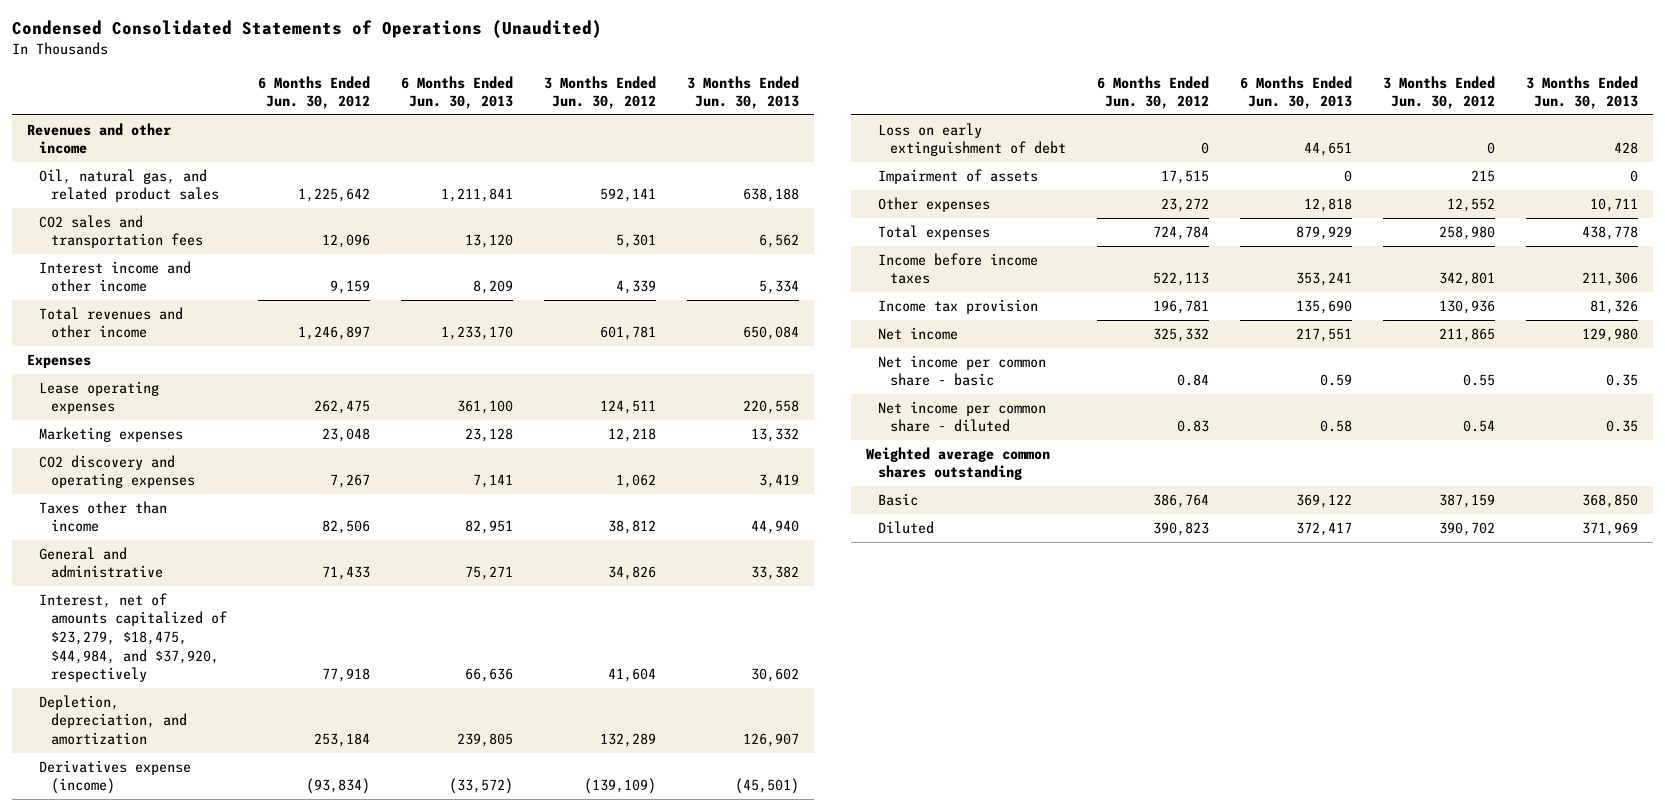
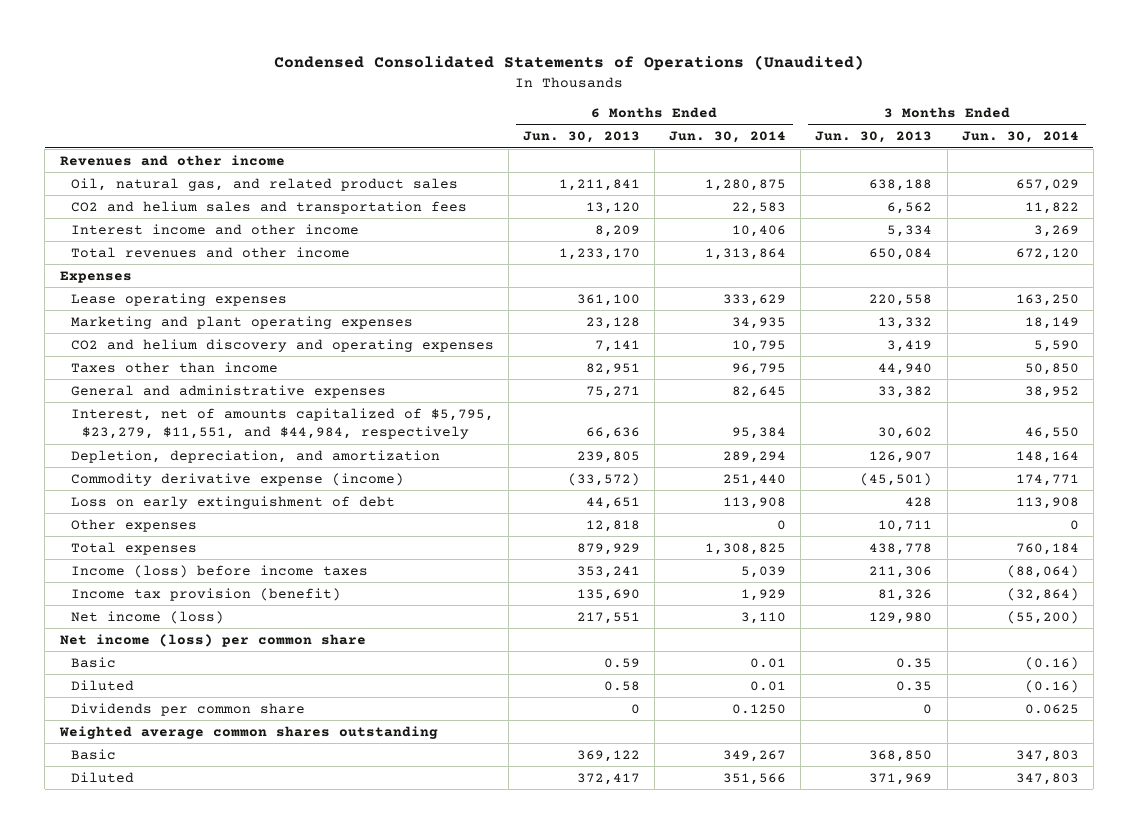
[258,75,371,110] 6 Months Ended Jun. 30, 2012 -> none
[543,75,656,110] 3 Months Ended Jun. 30, 2012 -> none
none -> [669,131,787,144] Jun. 30, 2014
none -> [961,131,1079,144] Jun. 30, 2014
[39,214,204,249] CO2 sales and transportation fees -> [70,200,467,214] CO2 and helium sales and transportation fees
[39,426,184,442] Marketing expenses -> [70,315,413,329] Marketing and plant operating expenses
[39,454,196,489] CO2 discovery and operating expenses -> [70,338,494,352] CO2 and helium discovery and operating expenses
[39,546,164,579] General and administrative -> [70,384,386,398] General and administrative expenses
[39,592,228,683] Interest, net of amounts capitalized of $23,279, $18,475, $44,984, and $37,920, respectively -> [70,407,494,440] Interest, net of amounts capitalized of $5,795, $23,279, $11,551, and $44,984, respectively
[39,759,192,795] Derivatives expense (income) -> [70,472,404,486] Commodity derivative expense (income)
[878,168,1039,184] Impairment of assets -> none
[878,252,1039,285] Income before income taxes -> [70,564,368,578] Income (loss) before income taxes
[878,298,1039,314] Income tax provision -> [70,587,341,601] Income tax provision (benefit)
[878,326,959,340] Net income -> [70,610,224,624] Net income (loss)
none -> [59,633,366,647] Net income (loss) per common share
[878,354,1047,387] Net income per common share - basic -> [70,656,116,668] Basic
[878,400,1047,433] Net income per common share - diluted -> [70,679,134,691] Diluted
none -> [70,702,305,716] Dividends per common share

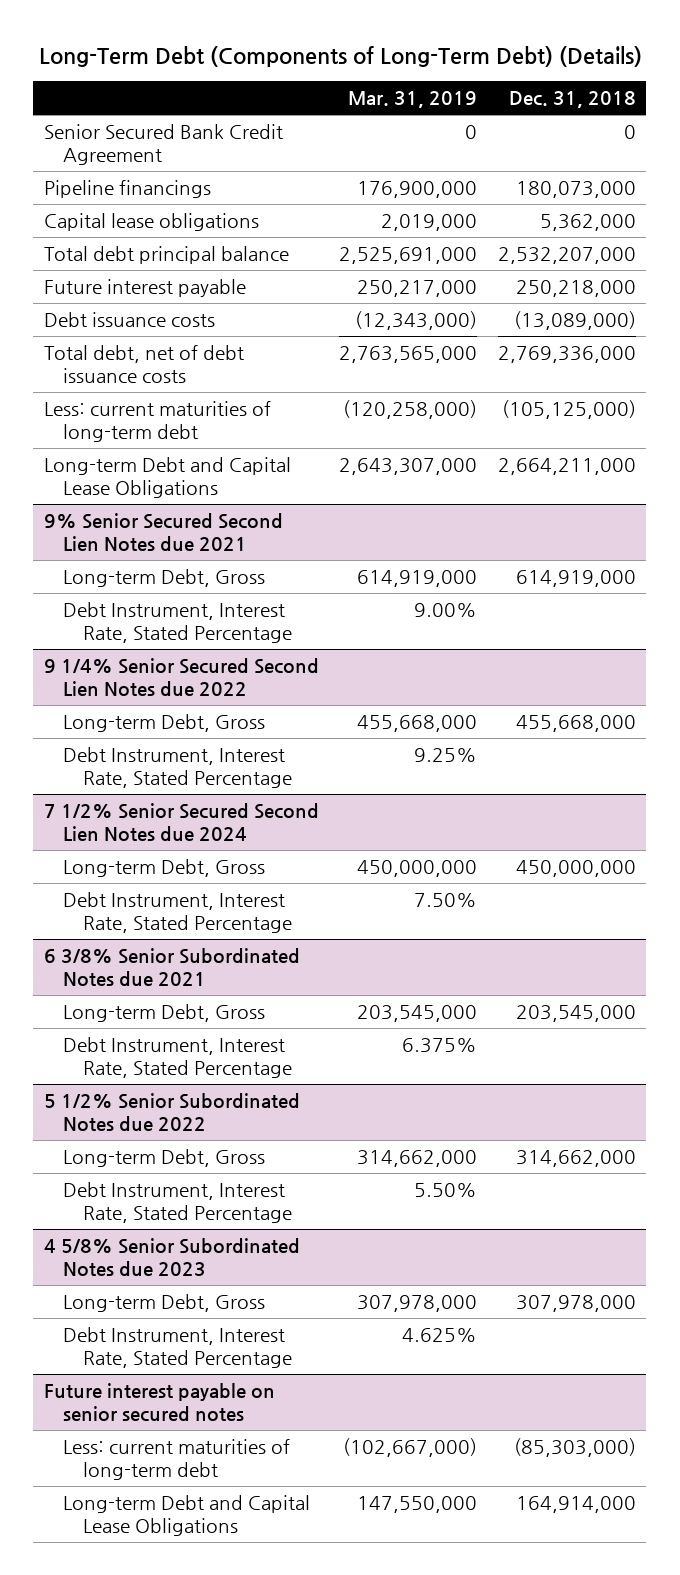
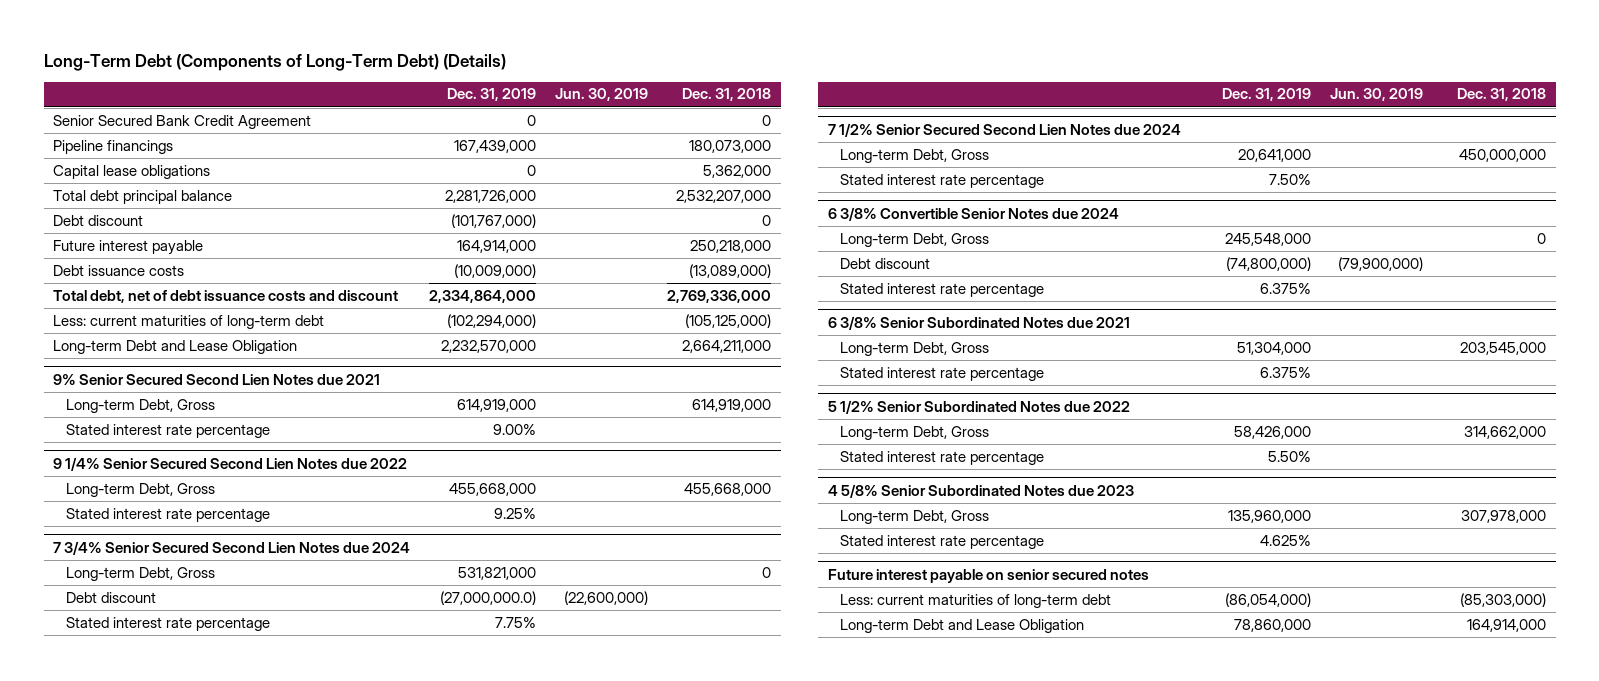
[348,91,478,109] Mar. 31, 2019 -> none
none -> [447,88,537,102] Dec. 31, 2019
none -> [555,88,649,102] Jun. 30, 2019
none -> [53,214,144,226] Debt discount
[43,344,244,384] Total debt, net of debt issuance costs -> [53,289,399,303] Total debt, net of debt issuance costs and discount
[43,456,291,499] Long-term Debt and Capital Lease Obligations -> [53,339,298,354] Long-term Debt and Lease Obligation
[63,601,293,644] Debt Instrument, Interest Rate, Stated Percentage -> [65,423,270,438] Stated interest rate percentage
[63,746,293,789] Debt Instrument, Interest Rate, Stated Percentage -> [65,507,270,522] Stated interest rate percentage
none -> [53,540,411,555] 7 3/4% Senior Secured Second Lien Notes due 2024
none -> [65,566,215,581] Long-term Debt, Gross
none -> [65,591,156,603] Debt discount
none -> [65,616,270,631] Stated interest rate percentage
[63,891,293,934] Debt Instrument, Interest Rate, Stated Percentage -> [840,173,1045,188] Stated interest rate percentage
none -> [827,206,1119,221] 6 3/8% Convertible Senior Notes due 2024
none -> [840,232,990,247] Long-term Debt, Gross
none -> [840,257,931,269] Debt discount
none -> [840,282,1045,297] Stated interest rate percentage
[63,1036,293,1079] Debt Instrument, Interest Rate, Stated Percentage -> [840,366,1045,381] Stated interest rate percentage
[63,1181,293,1224] Debt Instrument, Interest Rate, Stated Percentage -> [840,450,1045,465] Stated interest rate percentage
[63,1326,293,1369] Debt Instrument, Interest Rate, Stated Percentage -> [840,534,1045,549] Stated interest rate percentage
[63,1494,311,1537] Long-term Debt and Capital Lease Obligations -> [840,618,1085,633] Long-term Debt and Lease Obligation

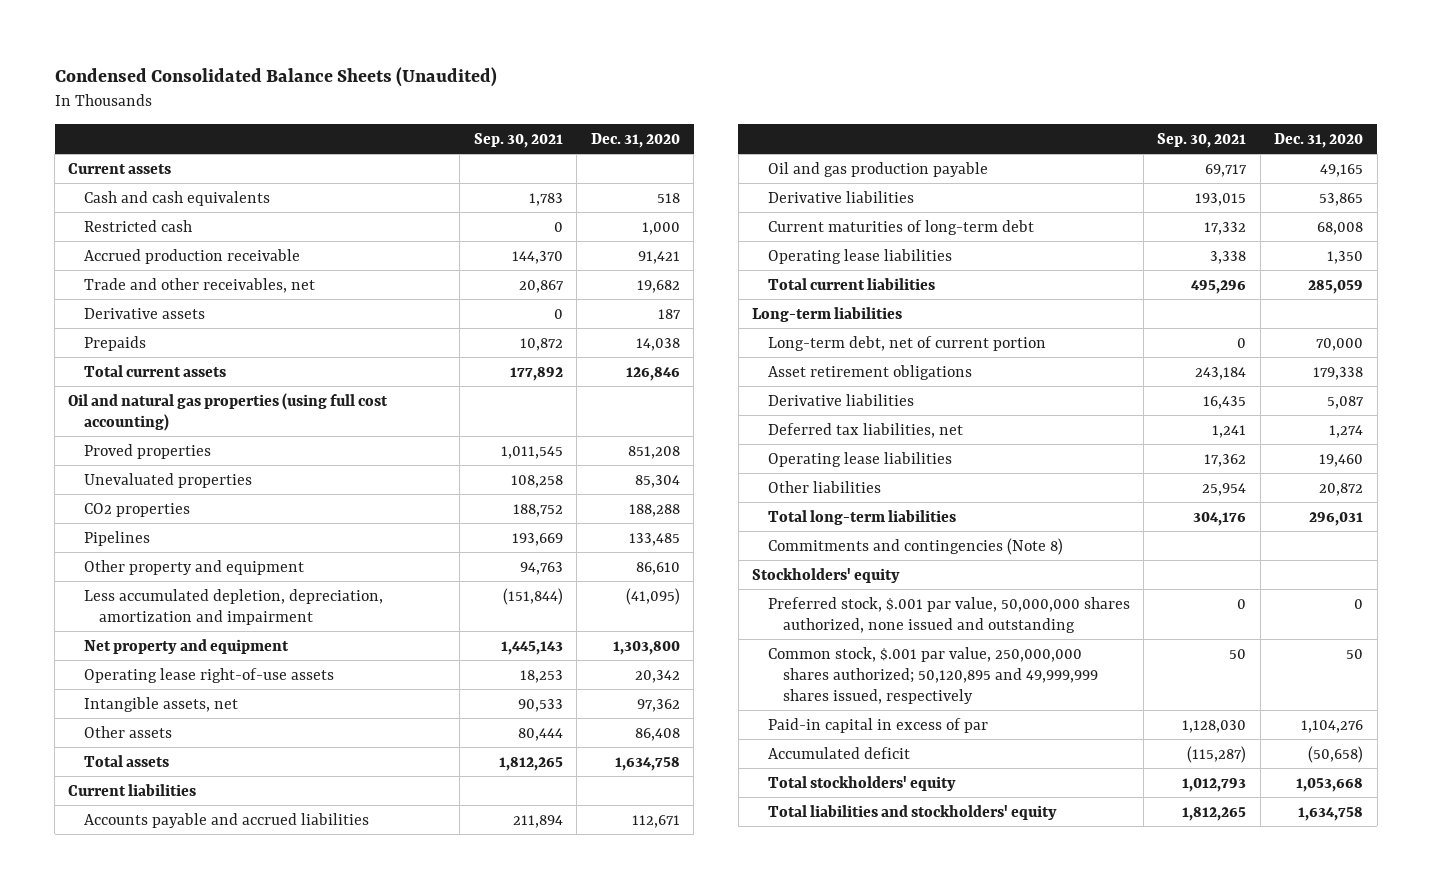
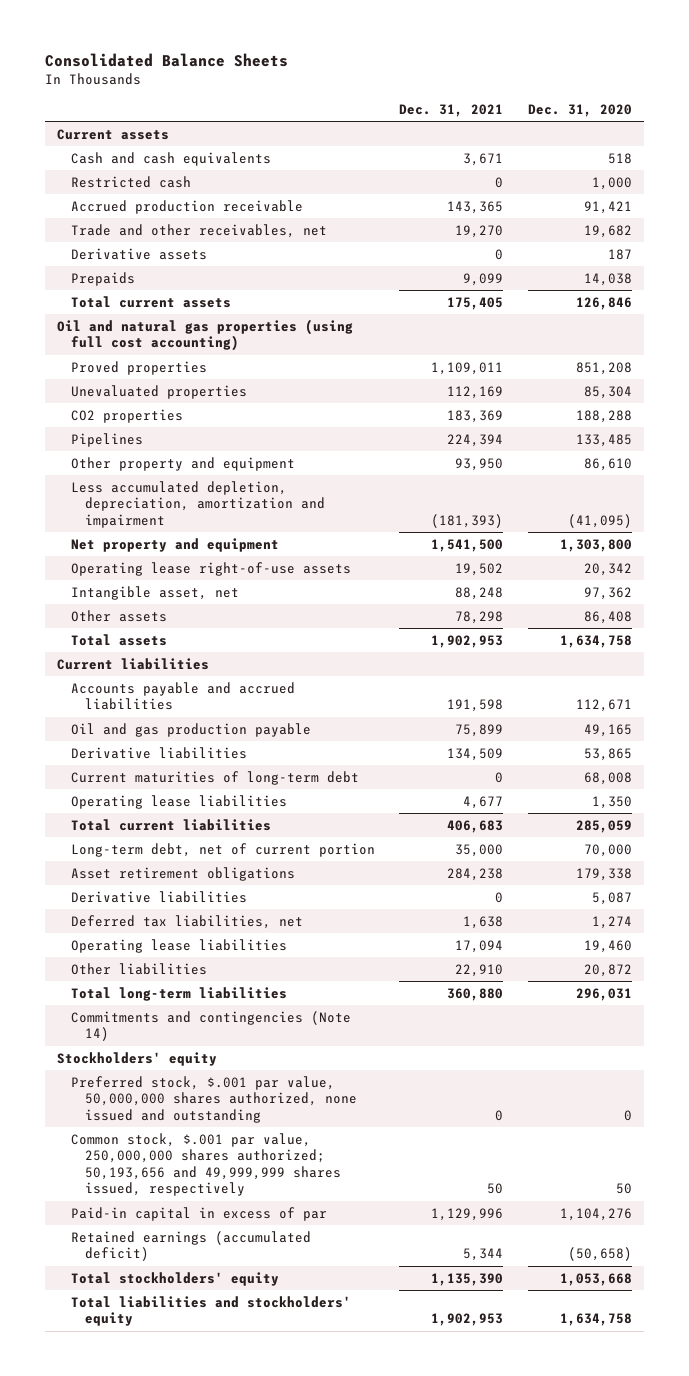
[54,67,497,88] Condensed Consolidated Balance Sheets (Unaudited) -> [44,52,288,67] Consolidated Balance Sheets
[473,132,563,148] Sep. 30, 2021 -> none
none -> [399,103,504,117] Dec. 31, 2021
[83,696,238,712] Intangible assets, net -> [71,585,240,600] Intangible asset, net
[752,306,903,322] Long-term liabilities -> none
[767,537,1063,555] Commitments and contingencies (Note 8) -> [71,1010,352,1042] Commitments and contingencies (Note 14)
[767,646,1099,704] Common stock, $.001 par value, 250,000,000 shares authorized; 50,120,895 and 49,999,999 shares issued, respectively -> [71,1132,342,1197] Common stock, $.001 par value, 250,000,000 shares authorized; 50,193,656 and 49,999,999 shares issued, respectively
[767,746,910,759] Accumulated deficit -> [71,1230,312,1262] Retained earnings (accumulated deficit)

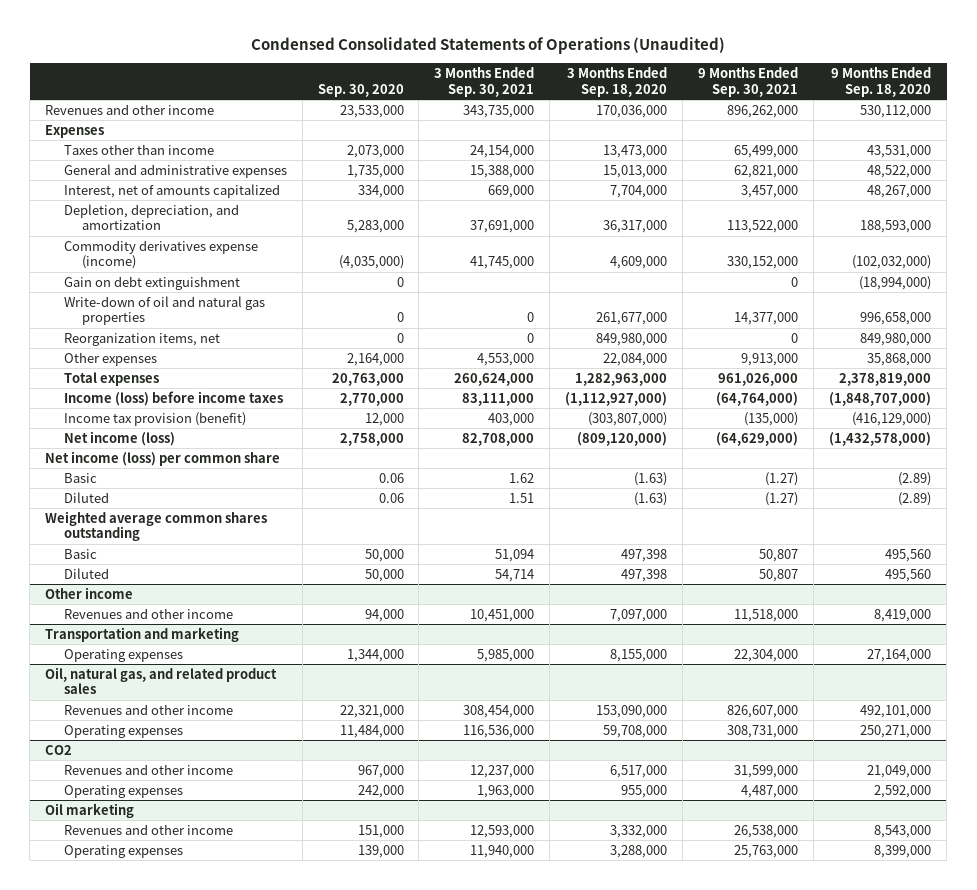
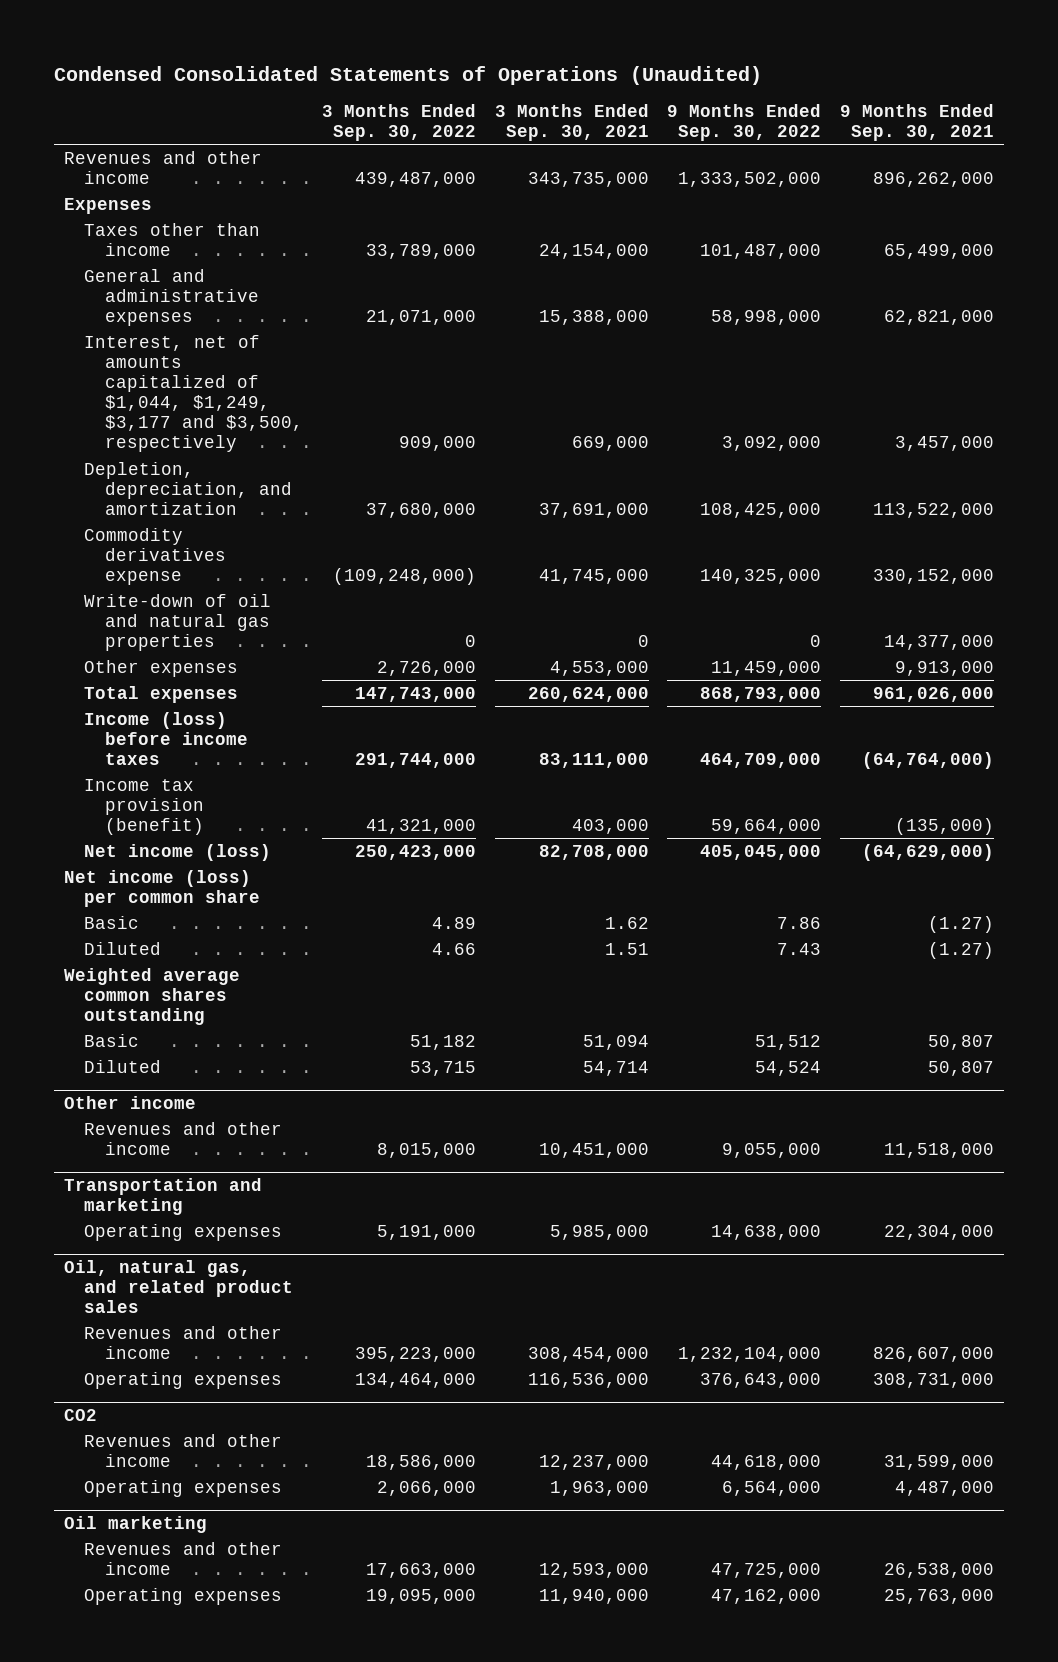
[317,83,404,97] Sep. 30, 2020 -> none
[567,67,668,97] 3 Months Ended Sep. 18, 2020 -> none
[831,67,932,97] 9 Months Ended Sep. 18, 2020 -> none
none -> [321,103,476,141] 3 Months Ended Sep. 30, 2022
none -> [667,103,822,141] 9 Months Ended Sep. 30, 2022
[63,183,280,198] Interest, net of amounts capitalized -> [84,334,304,453] Interest, net of amounts capitalized of $1,044, $1,249, $3,177 and $3,500, respectively
[63,275,240,290] Gain on debt extinguishment -> none
[63,239,258,270] Commodity derivatives expense (income) -> [84,527,227,585] Commodity derivatives expense
[63,332,220,346] Reorganization items, net -> none

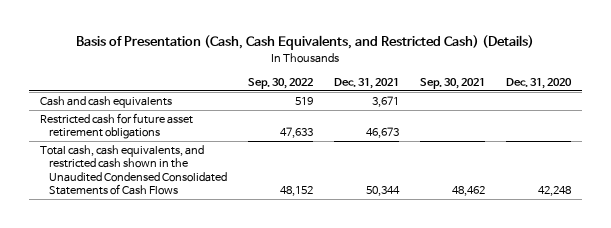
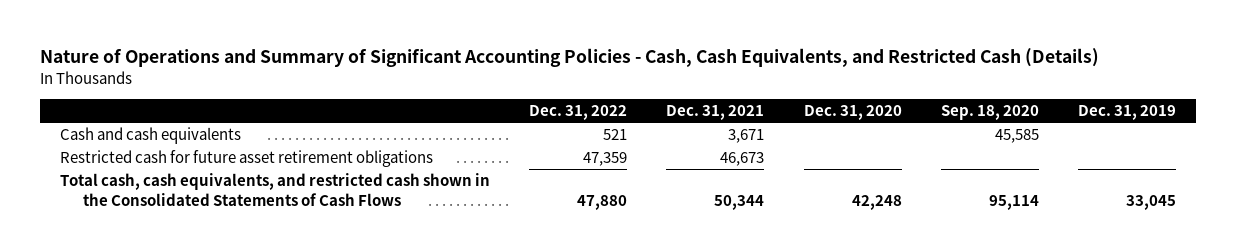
[76,35,535,51] Basis of Presentation (Cash, Cash Equivalents, and Restricted Cash) (Details) -> [39,48,1099,68] Nature of Operations and Summary of Significant Accounting Policies - Cash, Cash Equivalents, and Restricted Cash (Details)
[247,77,313,89] Sep. 30, 2022 -> none
[419,77,485,89] Sep. 30, 2021 -> none
none -> [528,104,627,120] Dec. 31, 2022
none -> [940,104,1039,120] Sep. 18, 2020
none -> [1078,104,1177,120] Dec. 31, 2019
[39,144,227,196] Total cash, cash equivalents, and restricted cash shown in the Unaudited Condensed Consolidated Statements of Cash Flows -> [59,173,490,206] Total cash, cash equivalents, and restricted cash shown in the Consolidated Statements of Cash Flows

